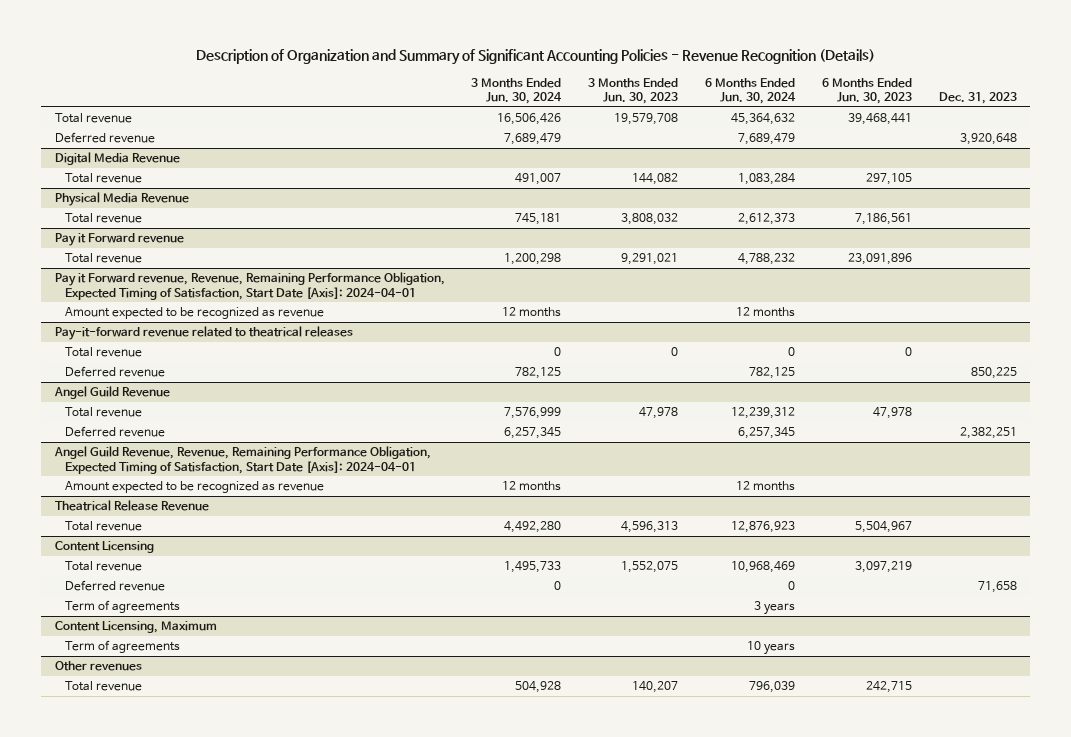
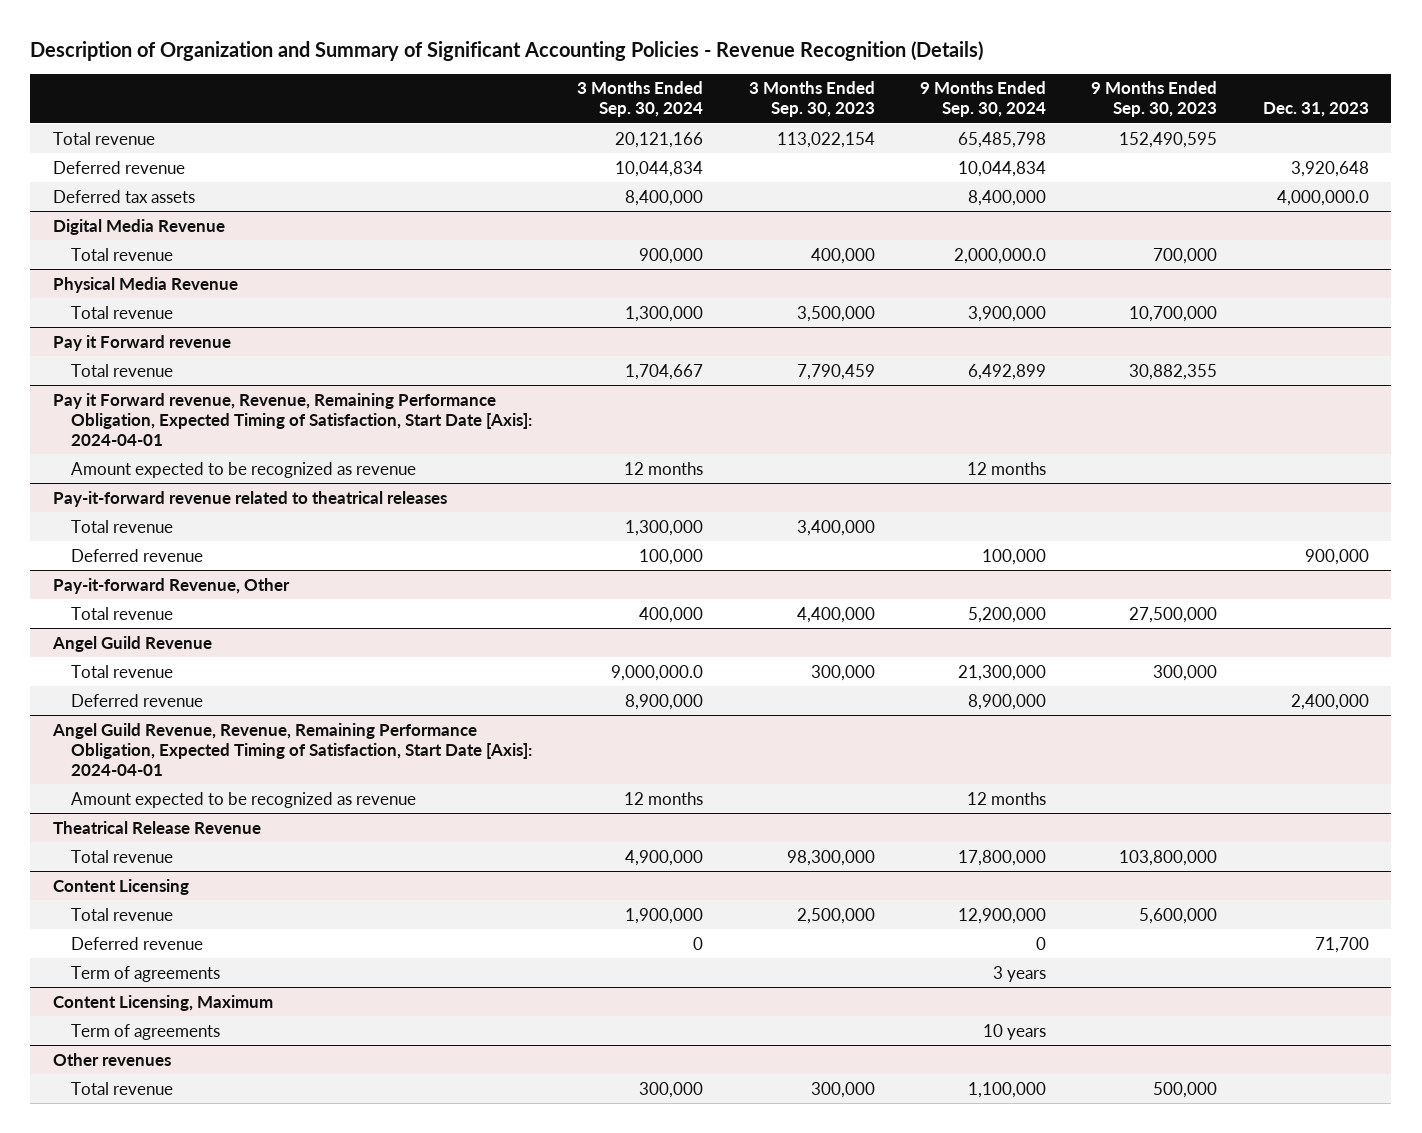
[471,77,563,104] 3 Months Ended Jun. 30, 2024 -> none
[588,77,679,104] 3 Months Ended Jun. 30, 2023 -> none
[704,77,796,104] 6 Months Ended Jun. 30, 2024 -> none
[821,77,912,104] 6 Months Ended Jun. 30, 2023 -> none
none -> [577,81,704,118] 3 Months Ended Sep. 30, 2024
none -> [748,81,875,118] 3 Months Ended Sep. 30, 2023
none -> [919,81,1046,118] 9 Months Ended Sep. 30, 2024
none -> [1091,81,1218,118] 9 Months Ended Sep. 30, 2023
none -> [53,189,196,203] Deferred tax assets
[970,367,1017,380] 850,225 -> [1304,548,1369,565] 900,000
none -> [53,577,291,594] Pay-it-forward Revenue, Other
none -> [71,606,174,620] Total revenue
[959,427,1017,440] 2,382,251 -> [1290,693,1369,710] 2,400,000
[977,581,1017,594] 71,658 -> [1314,936,1369,953] 71,700

